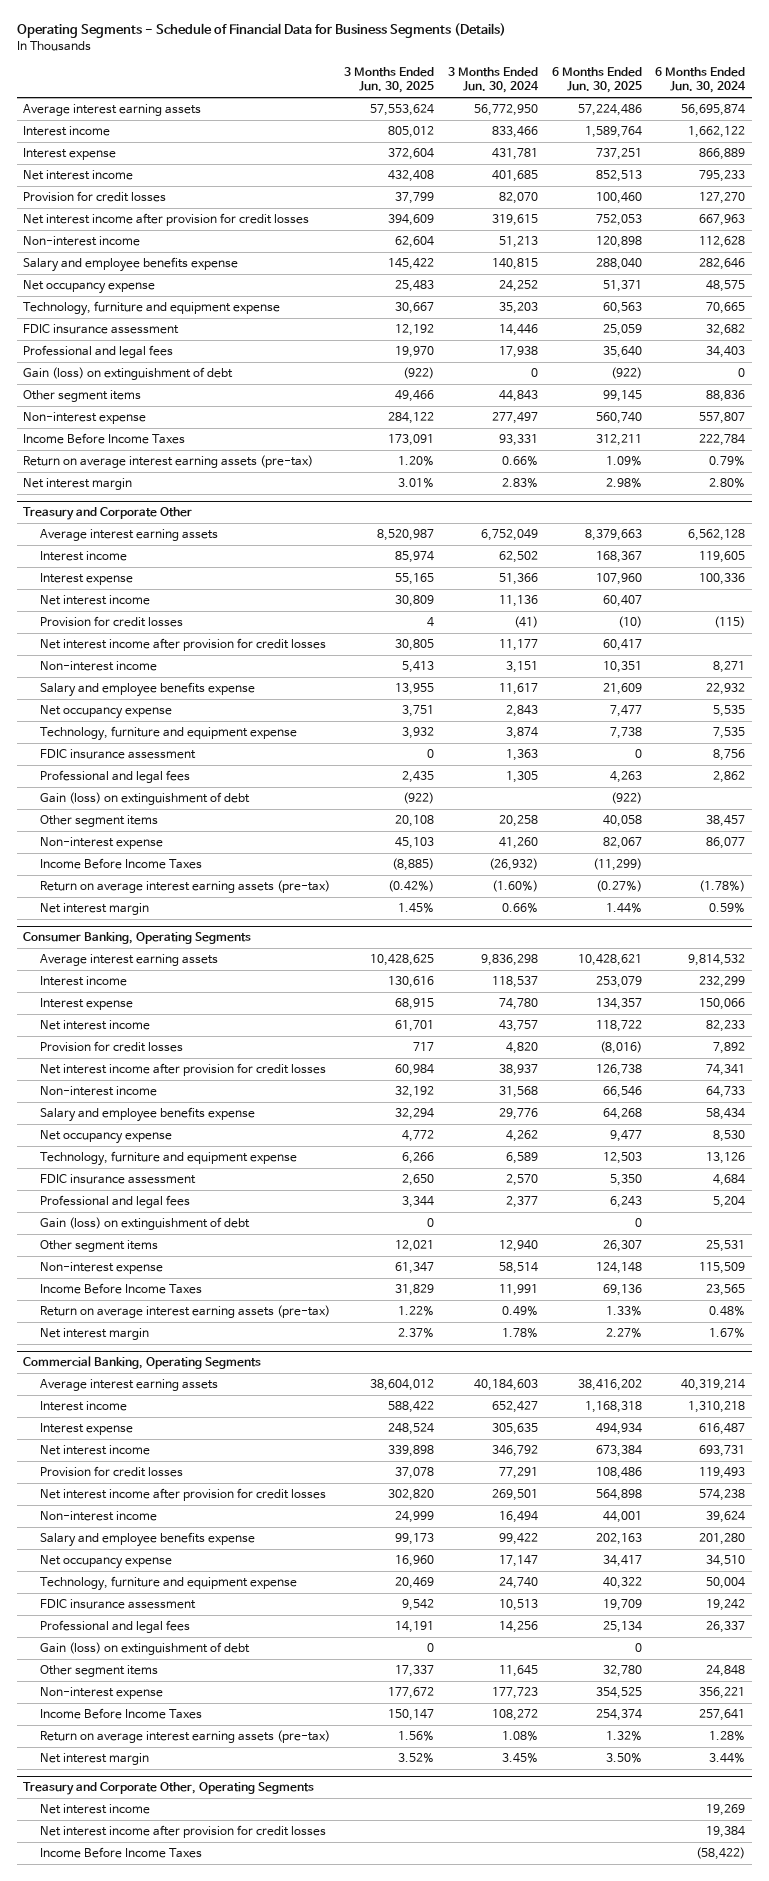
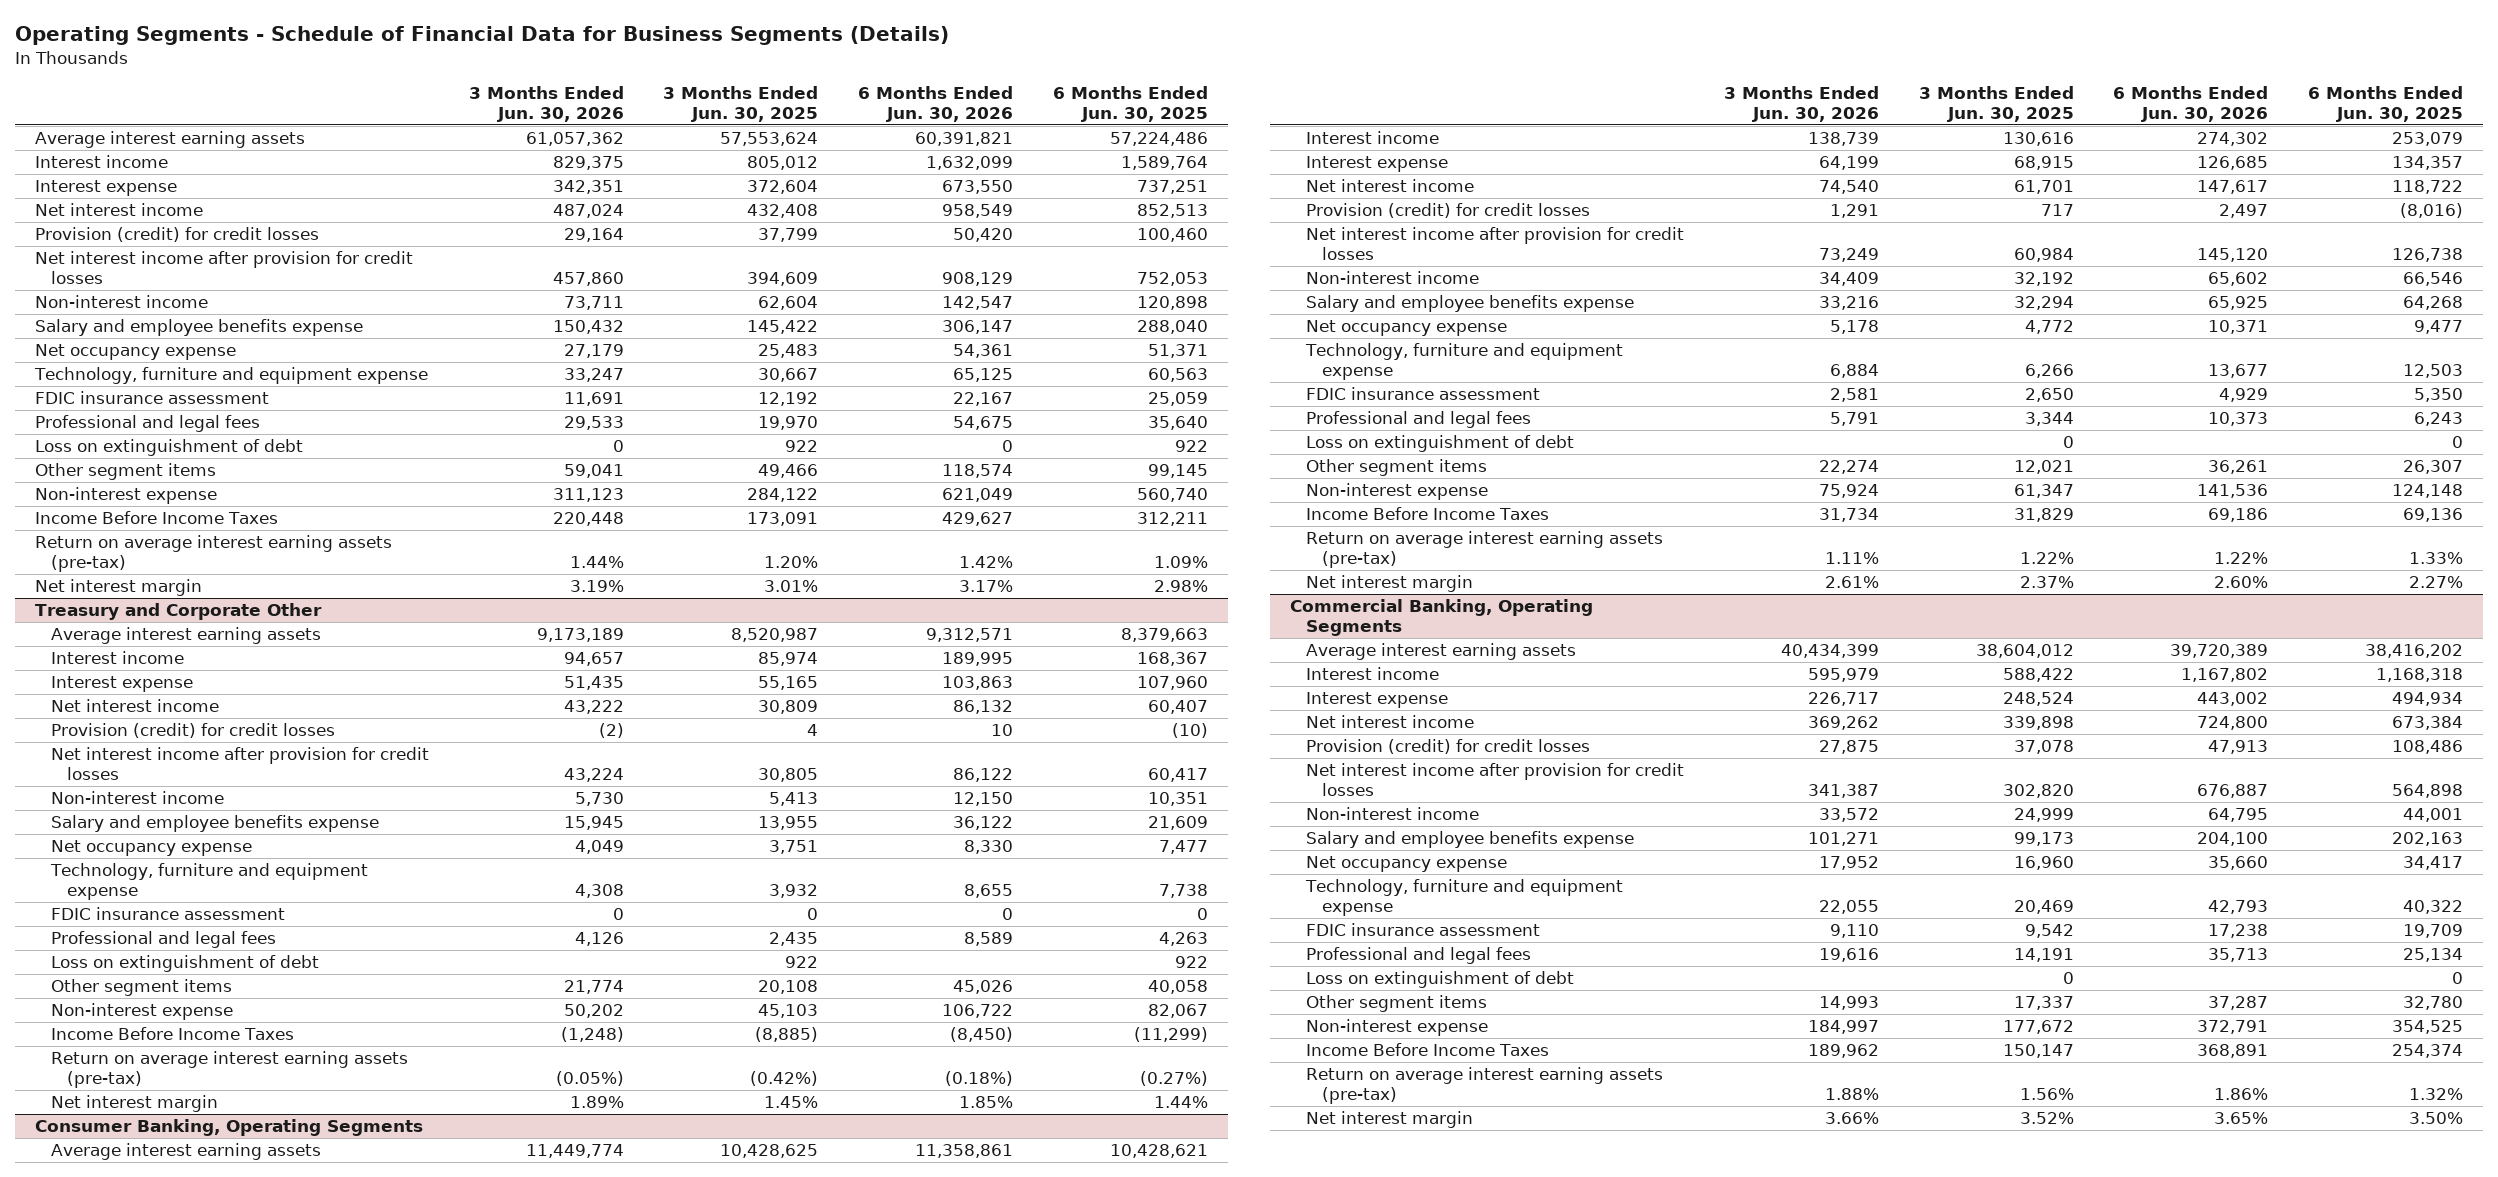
[447,67,539,94] 3 Months Ended Jun. 30, 2024 -> none
[655,67,747,94] 6 Months Ended Jun. 30, 2024 -> none
none -> [468,86,624,123] 3 Months Ended Jun. 30, 2026
none -> [858,86,1014,123] 6 Months Ended Jun. 30, 2026
[23,191,167,203] Provision for credit losses -> [34,227,319,243] Provision (credit) for credit losses
[23,367,234,381] Gain (loss) on extinguishment of debt -> [34,439,303,457] Loss on extinguishment of debt
[403,367,435,380] (922) -> [785,440,819,453] 922
[610,367,642,380] (922) -> [1174,440,1208,453] 922
[40,616,184,628] Provision for credit losses -> [51,723,336,739] Provision (credit) for credit losses
[40,792,251,806] Gain (loss) on extinguishment of debt -> [51,955,320,973] Loss on extinguishment of debt
[403,792,435,805] (922) -> [785,956,819,969] 922
[610,792,642,805] (922) -> [1174,956,1208,969] 922
[40,1041,184,1053] Provision for credit losses -> [1306,203,1591,219] Provision (credit) for credit losses
[40,1217,251,1231] Gain (loss) on extinguishment of debt -> [1306,435,1575,453] Loss on extinguishment of debt
[40,1466,184,1478] Provision for credit losses -> [1306,739,1591,755] Provision (credit) for credit losses
[40,1642,251,1656] Gain (loss) on extinguishment of debt -> [1306,971,1575,989] Loss on extinguishment of debt
[23,1782,315,1796] Treasury and Corporate Other, Operating Segments -> none
[40,1804,151,1815] Net interest income -> none
[40,1825,327,1839] Net interest income after provision for credit losses -> none
[40,1847,203,1859] Income Before Income Taxes -> none

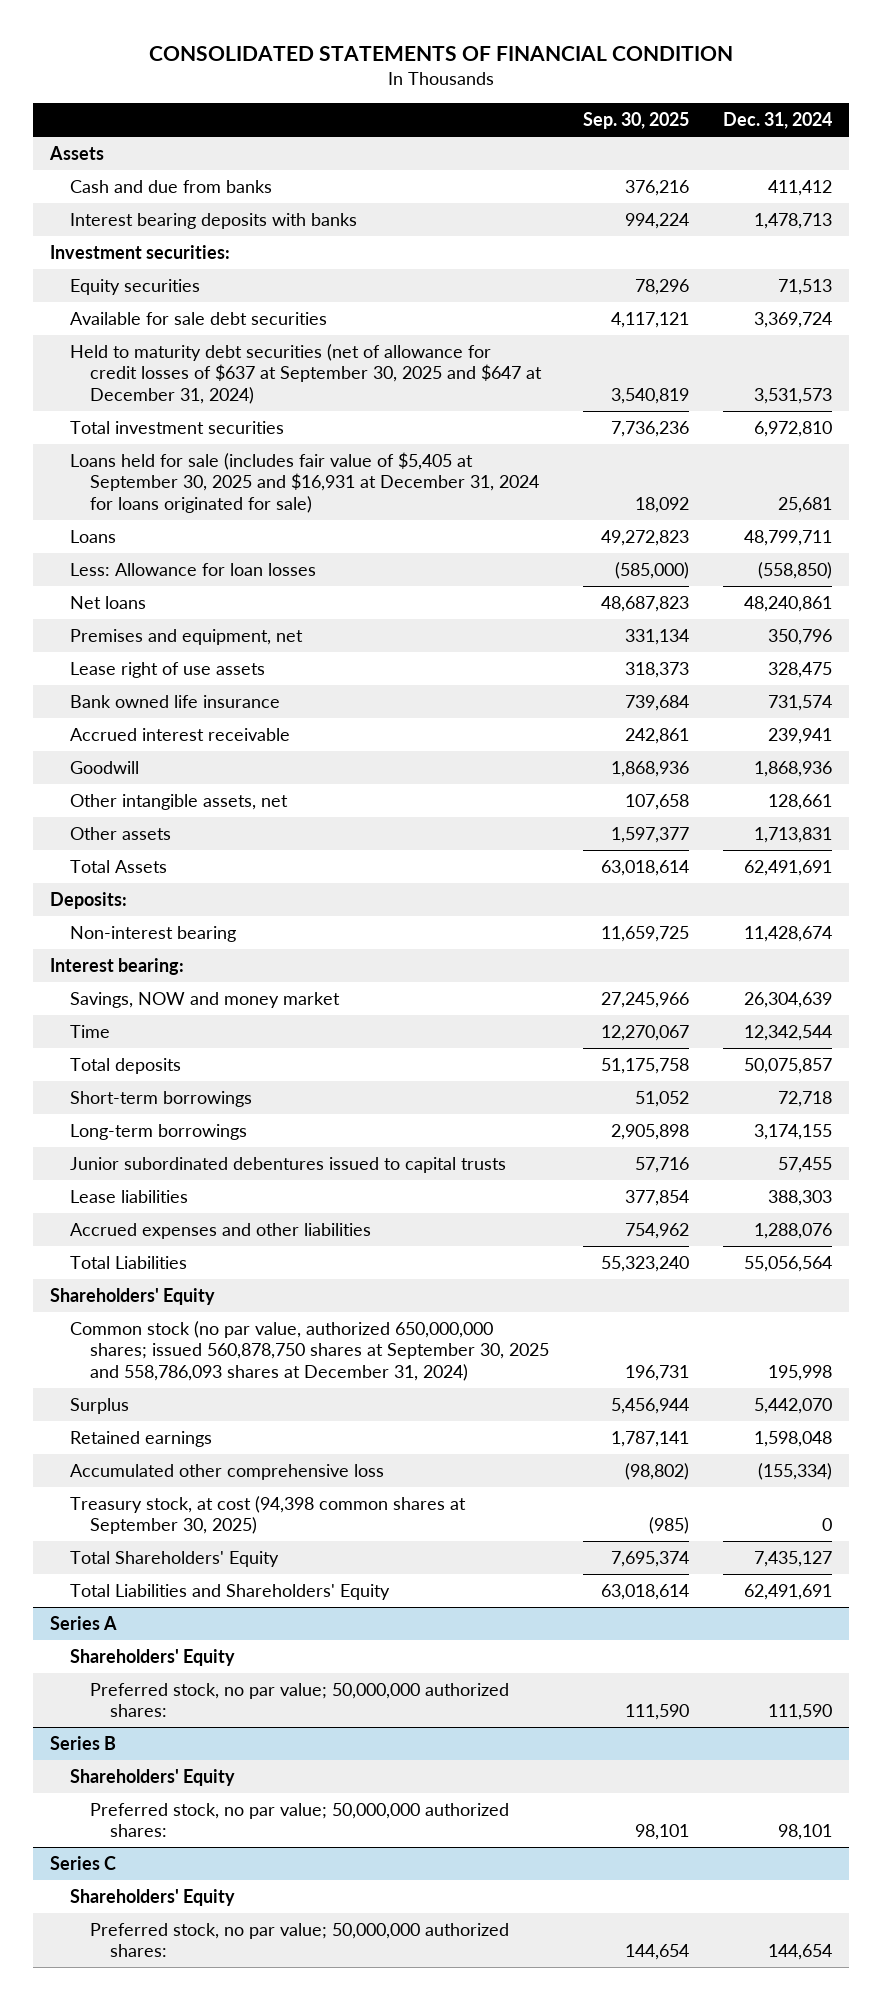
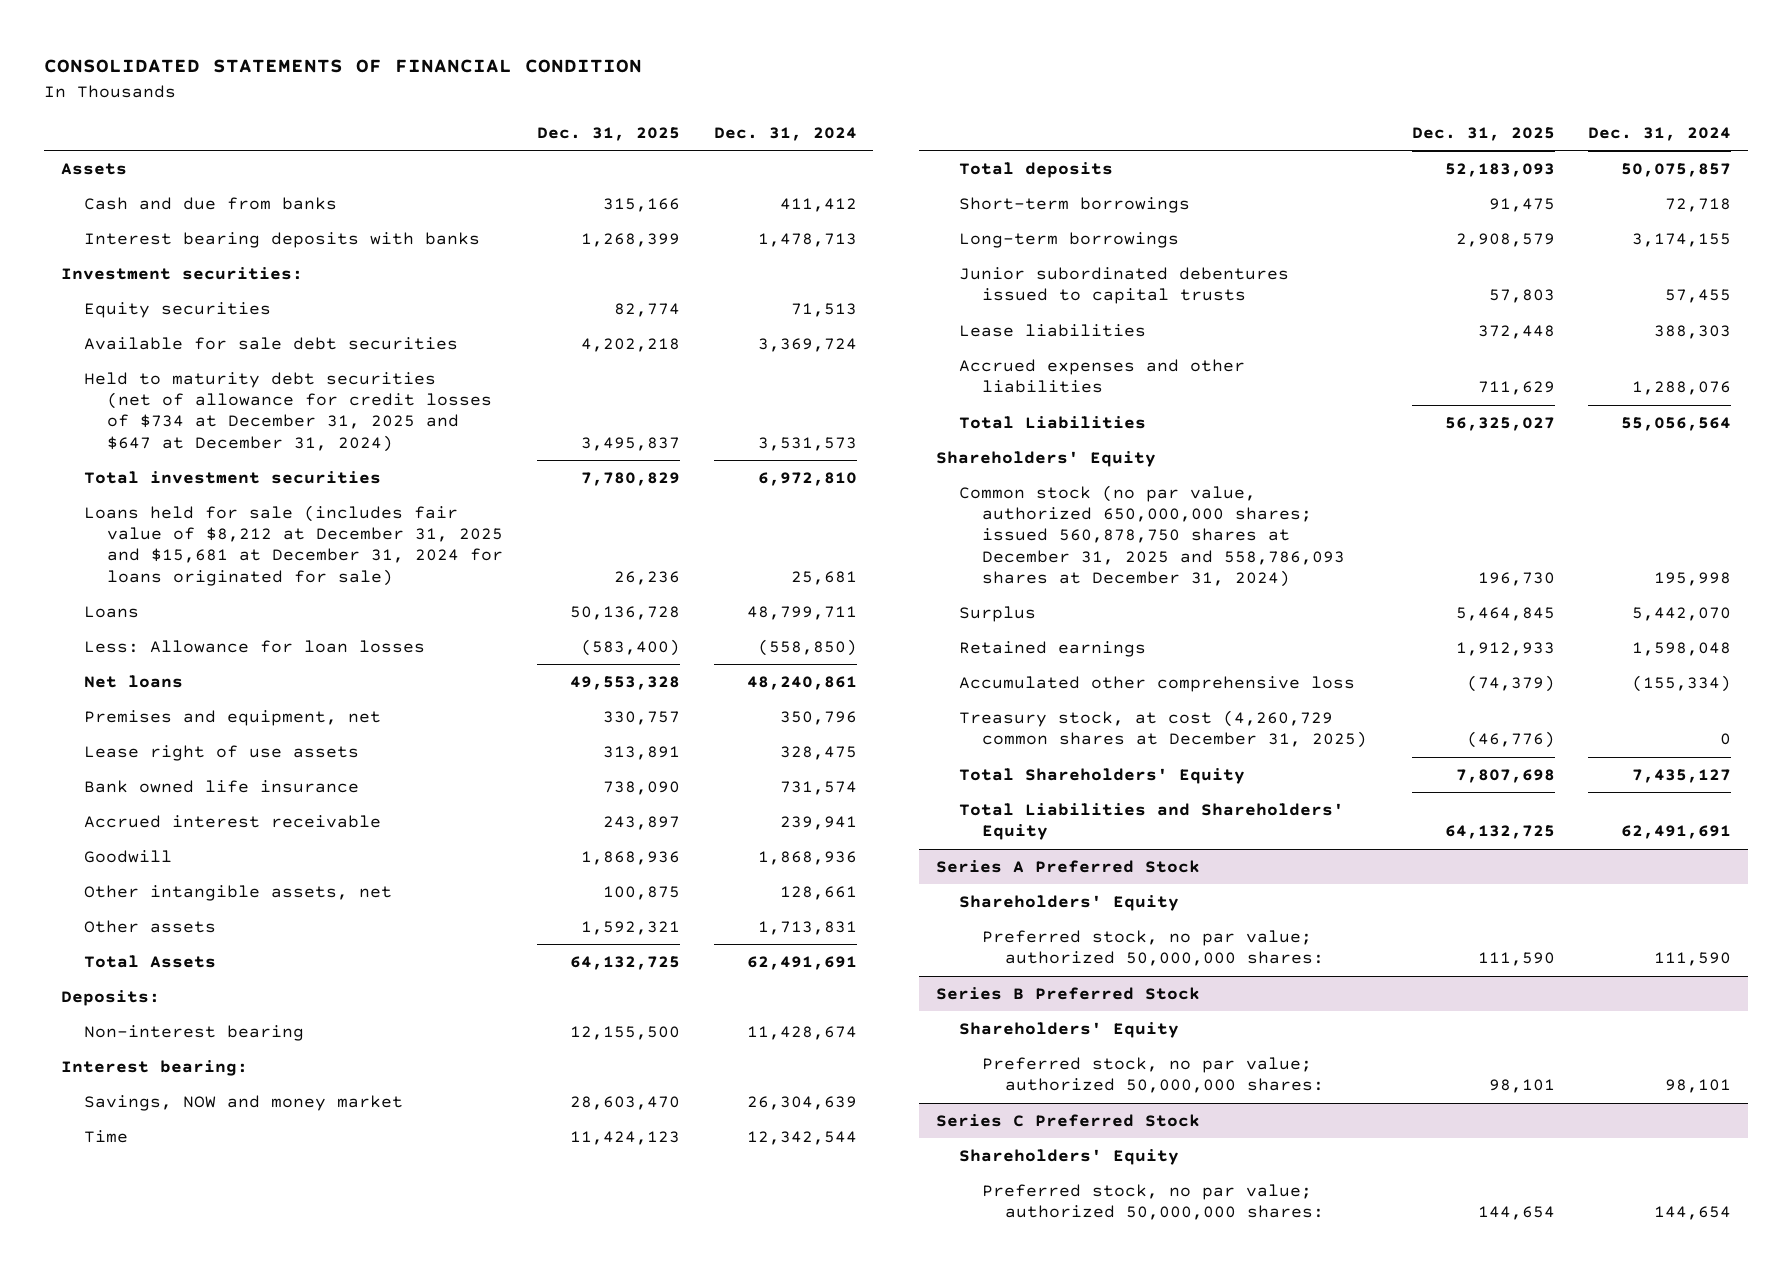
[582,112,689,130] Sep. 30, 2025 -> none
none -> [536,126,680,141] Dec. 31, 2025
[69,343,542,404] Held to maturity debt securities (net of allowance for credit losses of $637 at September 30, 2025 and $647 at December 31, 2024) -> [84,371,493,452] Held to maturity debt securities (net of allowance for credit losses of $734 at December 31, 2025 and $647 at December 31, 2024)
[69,451,539,513] Loans held for sale (includes fair value of $5,405 at September 30, 2025 and $16,931 at December 31, 2024 for loans originated for sale) -> [84,504,504,586] Loans held for sale (includes fair value of $8,212 at December 31, 2025 and $15,681 at December 31, 2024 for loans originated for sale)
[69,1320,549,1381] Common stock (no par value, authorized 650,000,000 shares; issued 560,878,750 shares at September 30, 2025 and 558,786,093 shares at December 31, 2024) -> [958,484,1345,587] Common stock (no par value, authorized 650,000,000 shares; issued 560,878,750 shares at December 31, 2025 and 558,786,093 shares at December 31, 2024)
[69,1495,466,1535] Treasury stock, at cost (94,398 common shares at September 30, 2025) -> [958,709,1367,749] Treasury stock, at cost (4,260,729 common shares at December 31, 2025)
[49,1615,117,1630] Series A -> [935,859,1200,873] Series A Preferred Stock
[89,1682,509,1718] Preferred stock, no par value; 50,000,000 authorized shares: -> [981,929,1325,967] Preferred stock, no par value; authorized 50,000,000 shares:
[49,1735,116,1750] Series B -> [935,986,1200,1000] Series B Preferred Stock
[89,1802,509,1838] Preferred stock, no par value; 50,000,000 authorized shares: -> [981,1056,1325,1094] Preferred stock, no par value; authorized 50,000,000 shares:
[49,1855,116,1870] Series C -> [935,1113,1200,1127] Series C Preferred Stock
[89,1922,509,1958] Preferred stock, no par value; 50,000,000 authorized shares: -> [981,1183,1325,1221] Preferred stock, no par value; authorized 50,000,000 shares:

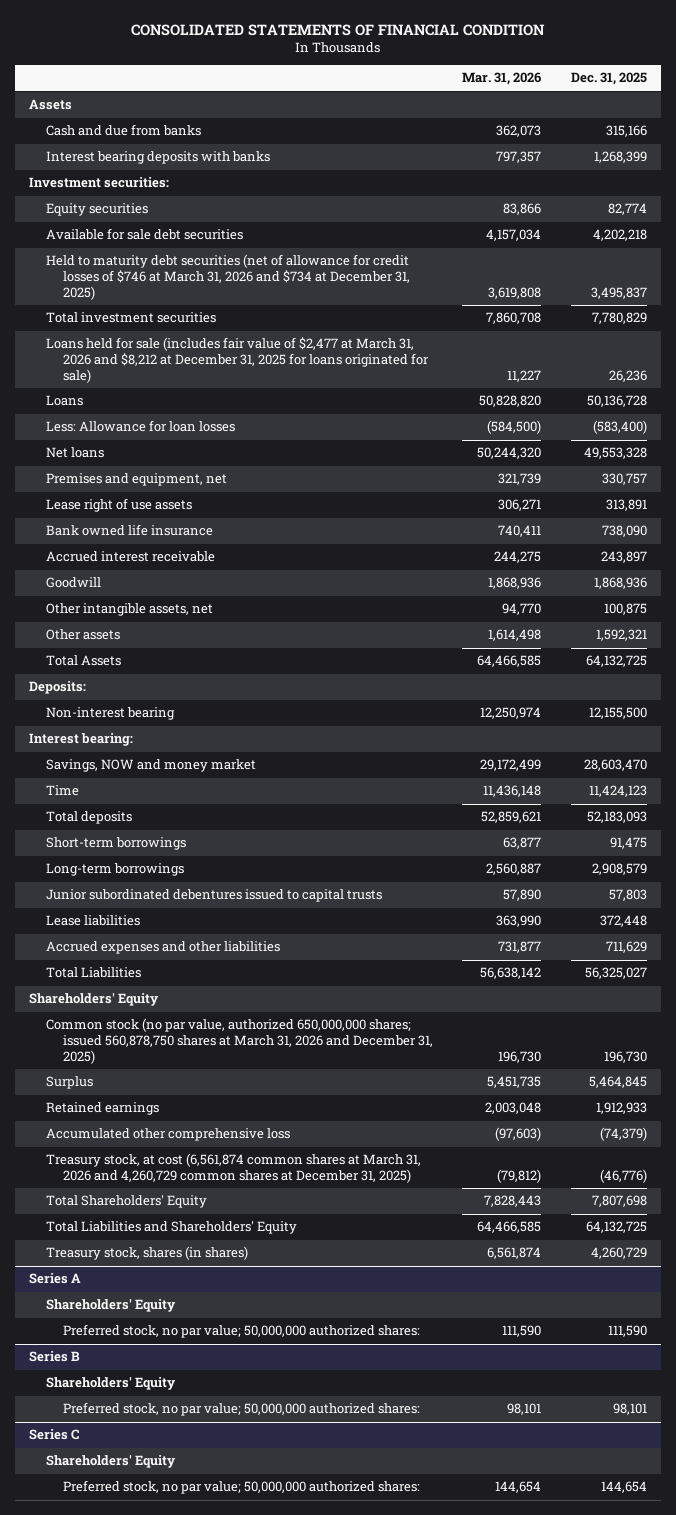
[713,126,857,141] Dec. 31, 2024 -> none
none -> [462,72,542,86] Mar. 31, 2026
[84,371,493,452] Held to maturity debt securities (net of allowance for credit losses of $734 at December 31, 2025 and $647 at December 31, 2024) -> [46,254,411,300] Held to maturity debt securities (net of allowance for credit losses of $746 at March 31, 2026 and $734 at December 31, 2025)
[84,504,504,586] Loans held for sale (includes fair value of $8,212 at December 31, 2025 and $15,681 at December 31, 2024 for loans originated for sale) -> [46,337,430,383] Loans held for sale (includes fair value of $2,477 at March 31, 2026 and $8,212 at December 31, 2025 for loans originated for sale)
[958,484,1345,587] Common stock (no par value, authorized 650,000,000 shares; issued 560,878,750 shares at December 31, 2025 and 558,786,093 shares at December 31, 2024) -> [46,1018,434,1064] Common stock (no par value, authorized 650,000,000 shares; issued 560,878,750 shares at March 31, 2026 and December 31, 2025)
[958,709,1367,749] Treasury stock, at cost (4,260,729 common shares at December 31, 2025) -> [46,1153,422,1184] Treasury stock, at cost (6,561,874 common shares at March 31, 2026 and 4,260,729 common shares at December 31, 2025)
none -> [46,1246,249,1261] Treasury stock, shares (in shares)
[935,859,1200,873] Series A Preferred Stock -> [29,1273,82,1285] Series A
[981,929,1325,967] Preferred stock, no par value; authorized 50,000,000 shares: -> [63,1324,421,1339] Preferred stock, no par value; 50,000,000 authorized shares:
[935,986,1200,1000] Series B Preferred Stock -> [29,1351,81,1363] Series B
[981,1056,1325,1094] Preferred stock, no par value; authorized 50,000,000 shares: -> [63,1402,421,1417] Preferred stock, no par value; 50,000,000 authorized shares:
[935,1113,1200,1127] Series C Preferred Stock -> [29,1429,80,1441] Series C
[981,1183,1325,1221] Preferred stock, no par value; authorized 50,000,000 shares: -> [63,1480,421,1495] Preferred stock, no par value; 50,000,000 authorized shares:

